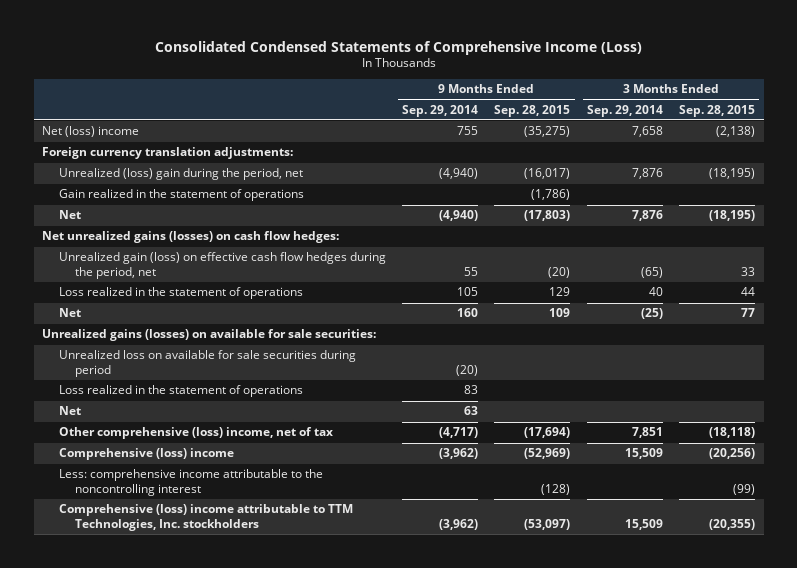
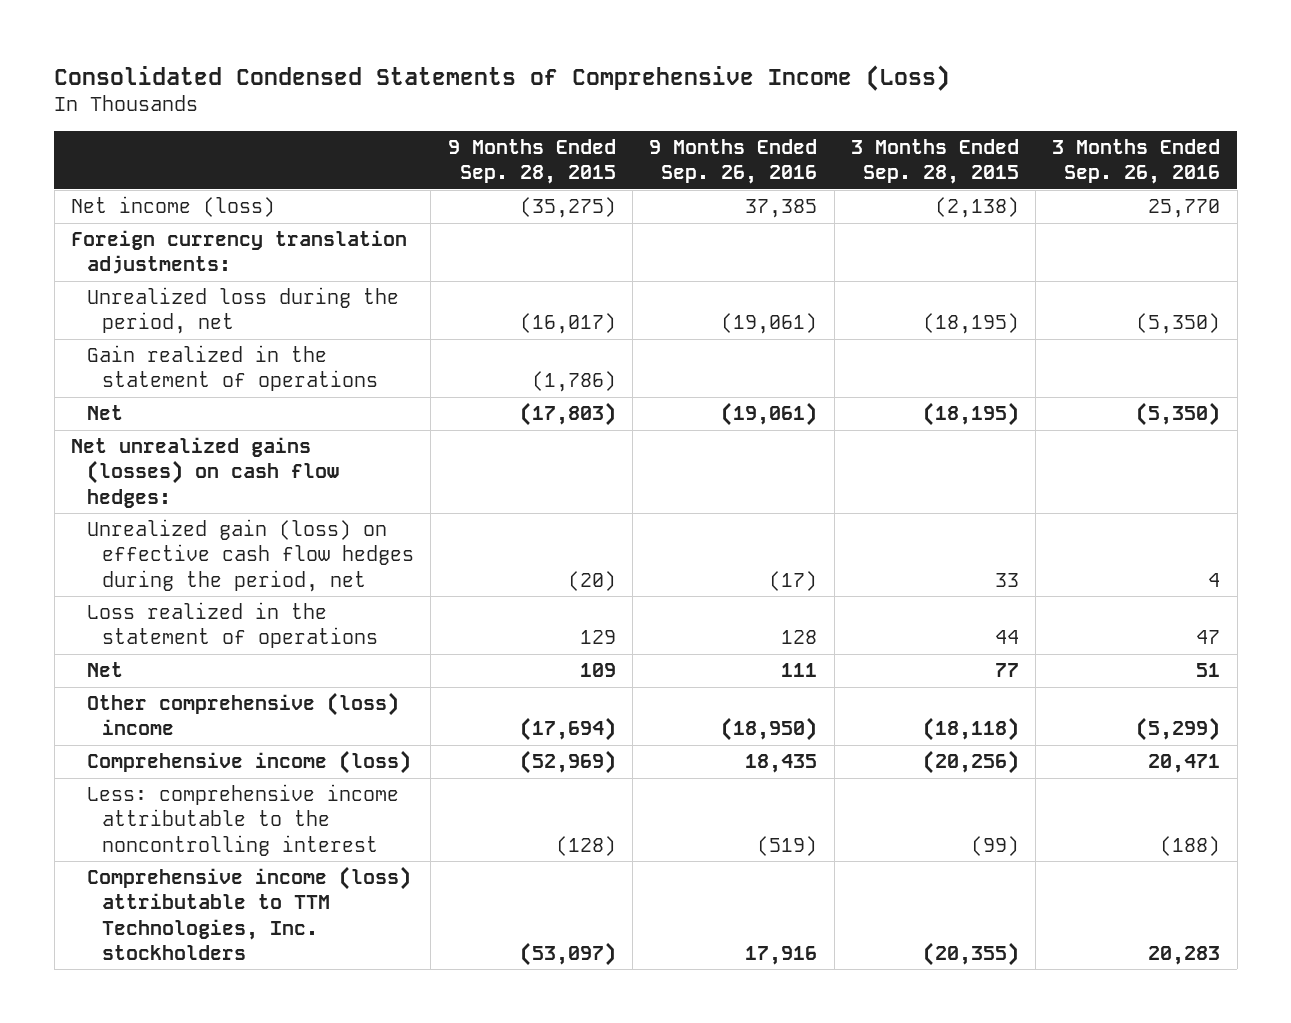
[402,104,479,117] Sep. 29, 2014 -> none
[586,104,663,117] Sep. 29, 2014 -> none
none -> [649,139,818,185] 9 Months Ended Sep. 26, 2016
none -> [1052,139,1221,185] 3 Months Ended Sep. 26, 2016
[41,126,139,138] Net (loss) income -> [70,196,275,218] Net income (loss)
[58,168,303,181] Unrealized (loss) gain during the period, net -> [86,287,399,335] Unrealized loss during the period, net
[41,329,376,342] Unrealized gains (losses) on available for sale securities: -> none
[58,350,356,378] Unrealized loss on available for sale securities during period -> none
[58,385,303,398] Loss realized in the statement of operations -> none
[58,406,81,416] Net -> none
[58,427,333,440] Other comprehensive (loss) income, net of tax -> [86,692,399,736] Other comprehensive (loss) income
[58,448,234,461] Comprehensive (loss) income -> [86,750,411,775] Comprehensive income (loss)
[58,504,353,532] Comprehensive (loss) income attributable to TTM Technologies, Inc. stockholders -> [86,866,411,960] Comprehensive income (loss) attributable to TTM Technologies, Inc. stockholders

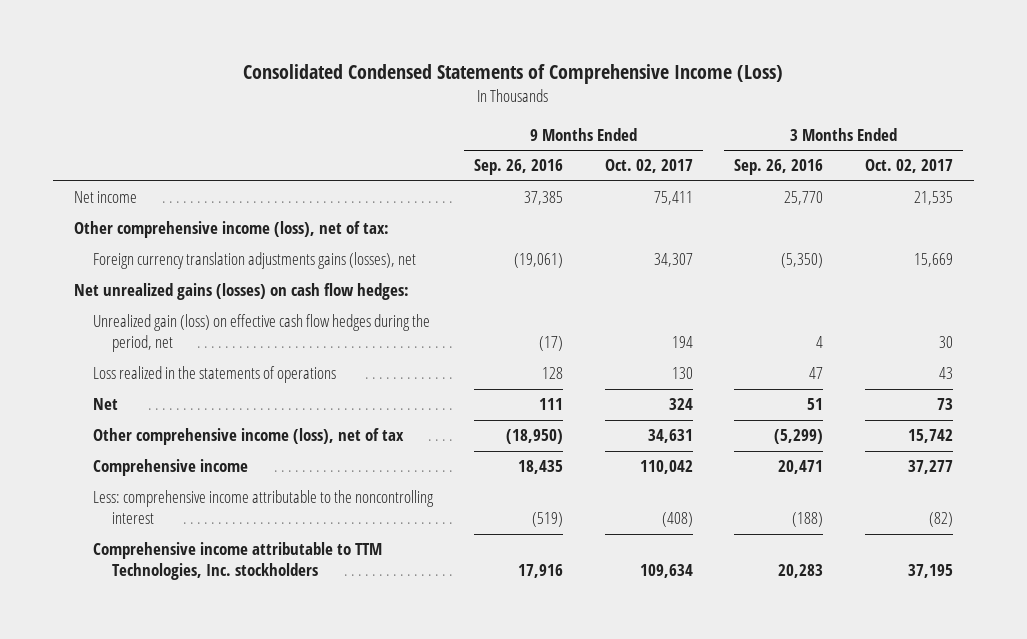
[447,139,616,185] 9 Months Ended Sep. 28, 2015 -> none
[850,139,1019,185] 3 Months Ended Sep. 28, 2015 -> none
none -> [604,159,693,174] Oct. 02, 2017
none -> [864,159,953,174] Oct. 02, 2017
[70,230,407,275] Foreign currency translation adjustments: -> none
[86,287,399,335] Unrealized loss during the period, net -> none
[86,345,379,392] Gain realized in the statement of operations -> none
[70,196,275,218] Net income (loss) -> [73,191,137,204] Net income
none -> [73,221,389,239] Other comprehensive income (loss), net of tax:
[86,405,123,421] Net -> [92,252,416,270] Foreign currency translation adjustments gains (losses), net
[86,602,379,649] Loss realized in the statement of operations -> [92,366,336,384] Loss realized in the statements of operations
[86,692,399,736] Other comprehensive (loss) income -> [92,428,404,446] Other comprehensive income (loss), net of tax
[86,750,411,775] Comprehensive income (loss) -> [92,459,248,477] Comprehensive income
[86,866,411,960] Comprehensive income (loss) attributable to TTM Technologies, Inc. stockholders -> [92,542,382,581] Comprehensive income attributable to TTM Technologies, Inc. stockholders

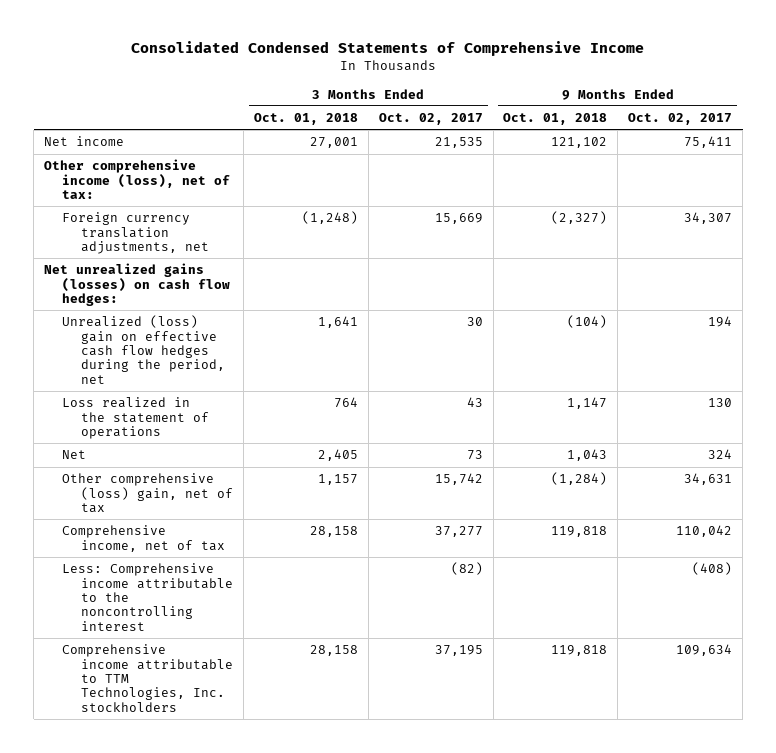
[243,64,784,85] Consolidated Condensed Statements of Comprehensive Income (Loss) -> [131,40,645,56] Consolidated Condensed Statements of Comprehensive Income
[474,159,564,176] Sep. 26, 2016 -> none
[734,159,824,176] Sep. 26, 2016 -> none
none -> [253,113,358,126] Oct. 01, 2018
none -> [503,113,608,126] Oct. 01, 2018
[92,252,416,270] Foreign currency translation adjustments gains (losses), net -> [62,212,210,254] Foreign currency translation adjustments, net
[92,314,430,353] Unrealized gain (loss) on effective cash flow hedges during the period, net -> [62,315,226,384] Unrealized (loss) gain on effective cash flow hedges during the period, net
[92,366,336,384] Loss realized in the statements of operations -> [62,397,210,439] Loss realized in the statement of operations
[92,428,404,446] Other comprehensive income (loss), net of tax -> [62,473,234,513] Other comprehensive (loss) gain, net of tax
[92,459,248,477] Comprehensive income -> [62,525,226,552] Comprehensive income, net of tax
[92,490,434,525] Less: comprehensive income attributable to the noncontrolling interest -> [62,563,234,631] Less: Comprehensive income attributable to the noncontrolling interest

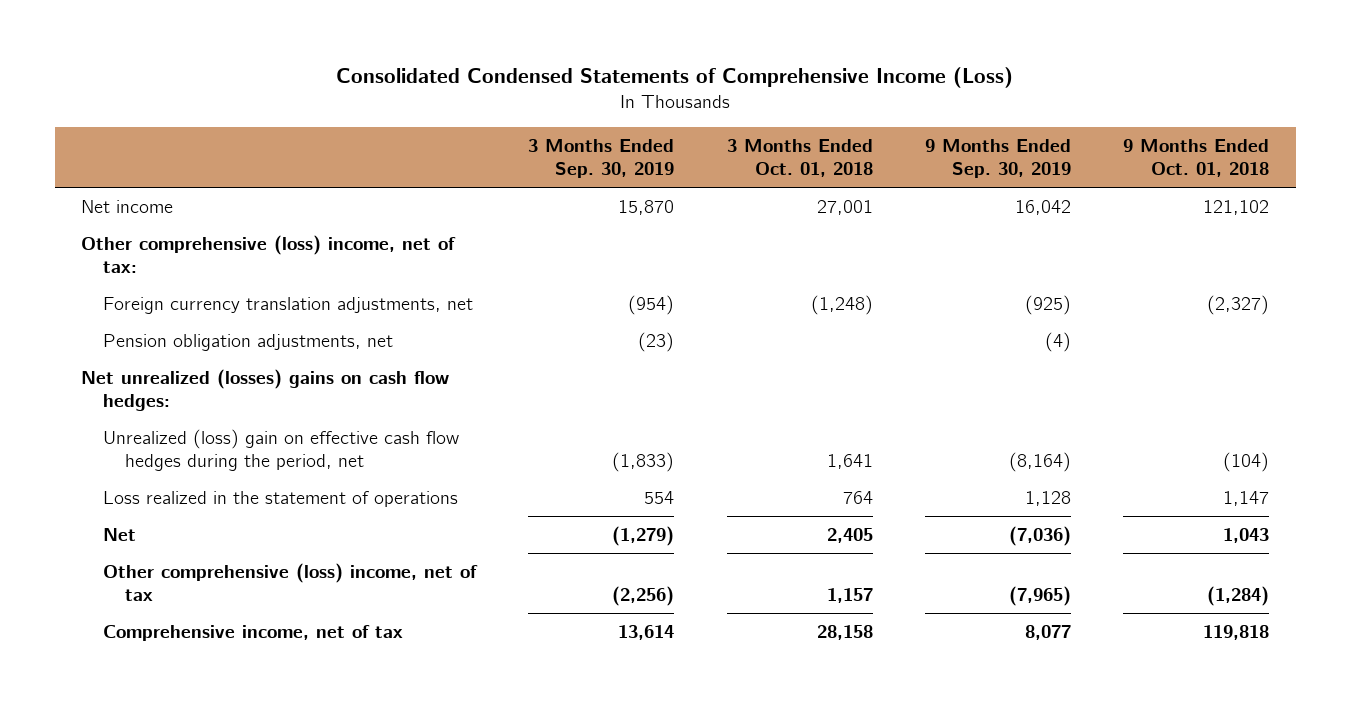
[131,40,645,56] Consolidated Condensed Statements of Comprehensive Income -> [336,67,1014,89] Consolidated Condensed Statements of Comprehensive Income (Loss)
[378,113,483,126] Oct. 02, 2017 -> none
[628,113,733,126] Oct. 02, 2017 -> none
none -> [528,138,675,178] 3 Months Ended Sep. 30, 2019
none -> [925,138,1072,178] 9 Months Ended Sep. 30, 2019
[43,159,231,199] Other comprehensive income (loss), net of tax: -> [81,234,457,274] Other comprehensive (loss) income, net of tax:
none -> [102,333,393,351] Pension obligation adjustments, net
[43,263,231,306] Net unrealized gains (losses) on cash flow hedges: -> [81,368,450,412] Net unrealized (losses) gains on cash flow hedges:
[62,473,234,513] Other comprehensive (loss) gain, net of tax -> [102,562,478,602] Other comprehensive (loss) income, net of tax
[62,563,234,631] Less: Comprehensive income attributable to the noncontrolling interest -> none
[62,644,234,712] Comprehensive income attributable to TTM Technologies, Inc. stockholders -> none

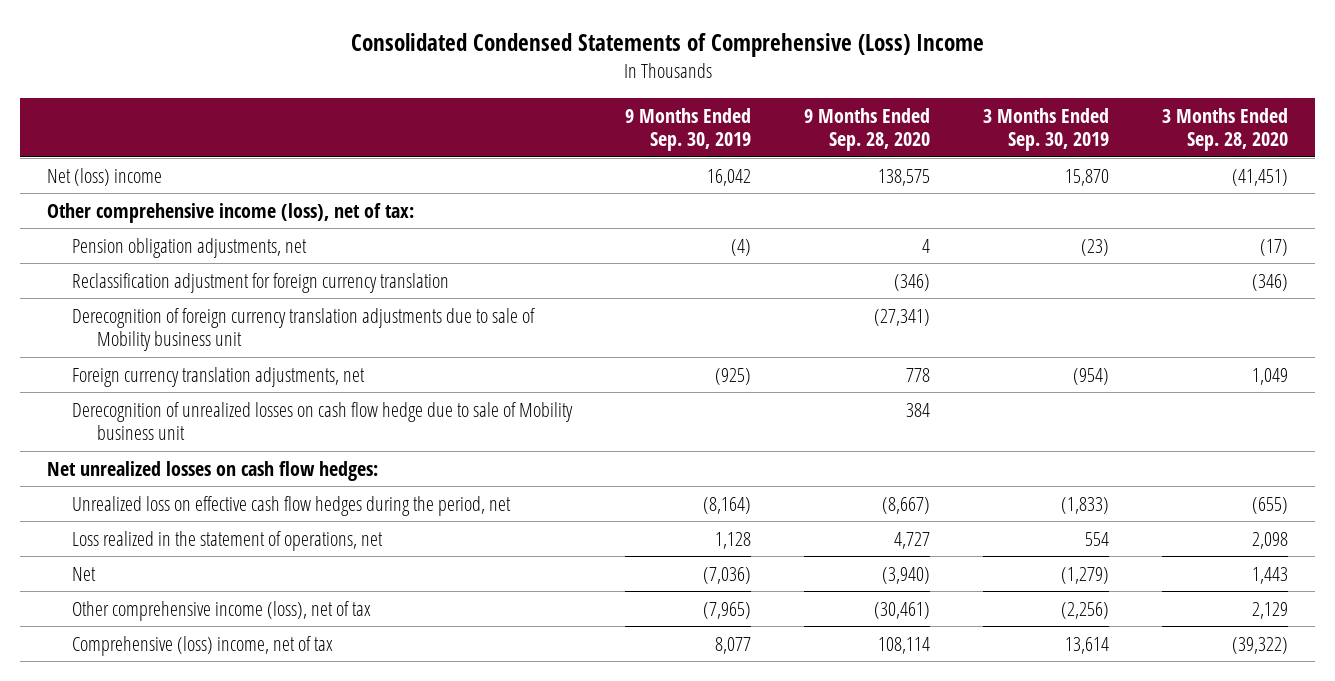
[336,67,1014,89] Consolidated Condensed Statements of Comprehensive Income (Loss) -> [350,33,984,58] Consolidated Condensed Statements of Comprehensive (Loss) Income
[726,138,873,177] 3 Months Ended Oct. 01, 2018 -> none
[1123,138,1270,177] 9 Months Ended Oct. 01, 2018 -> none
none -> [804,107,931,152] 9 Months Ended Sep. 28, 2020
none -> [1162,107,1289,152] 3 Months Ended Sep. 28, 2020
[81,199,174,213] Net income -> [46,167,162,186] Net (loss) income
[81,234,457,274] Other comprehensive (loss) income, net of tax: -> [46,202,414,223] Other comprehensive income (loss), net of tax:
none -> [71,272,449,293] Reclassification adjustment for foreign currency translation
none -> [71,307,535,352] Derecognition of foreign currency translation adjustments due to sale of Mobility business unit
[102,296,473,314] Foreign currency translation adjustments, net -> [71,366,365,387] Foreign currency translation adjustments, net
none -> [71,401,573,441] Derecognition of unrealized losses on cash flow hedge due to sale of Mobility business unit
[81,368,450,412] Net unrealized (losses) gains on cash flow hedges: -> [46,460,378,481] Net unrealized losses on cash flow hedges:
[102,428,459,472] Unrealized (loss) gain on effective cash flow hedges during the period, net -> [71,495,511,516] Unrealized loss on effective cash flow hedges during the period, net
[102,490,458,507] Loss realized in the statement of operations -> [71,530,383,551] Loss realized in the statement of operations, net
[102,562,478,602] Other comprehensive (loss) income, net of tax -> [71,600,371,621] Other comprehensive income (loss), net of tax
[102,624,403,641] Comprehensive income, net of tax -> [71,635,333,656] Comprehensive (loss) income, net of tax

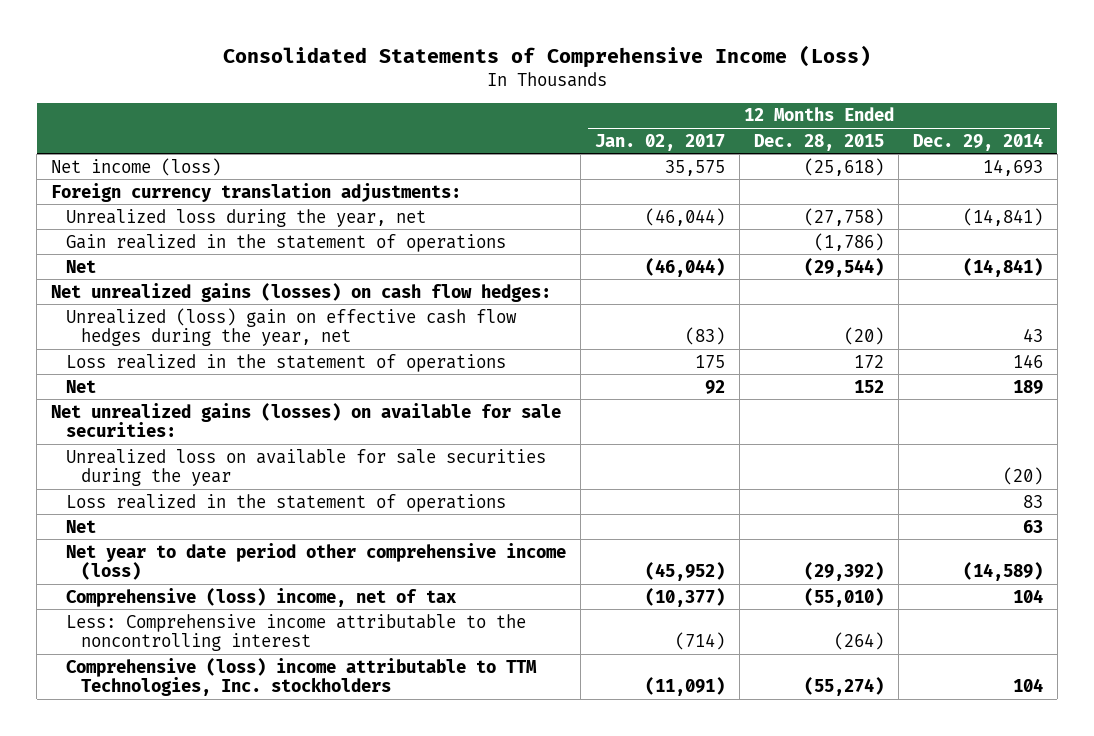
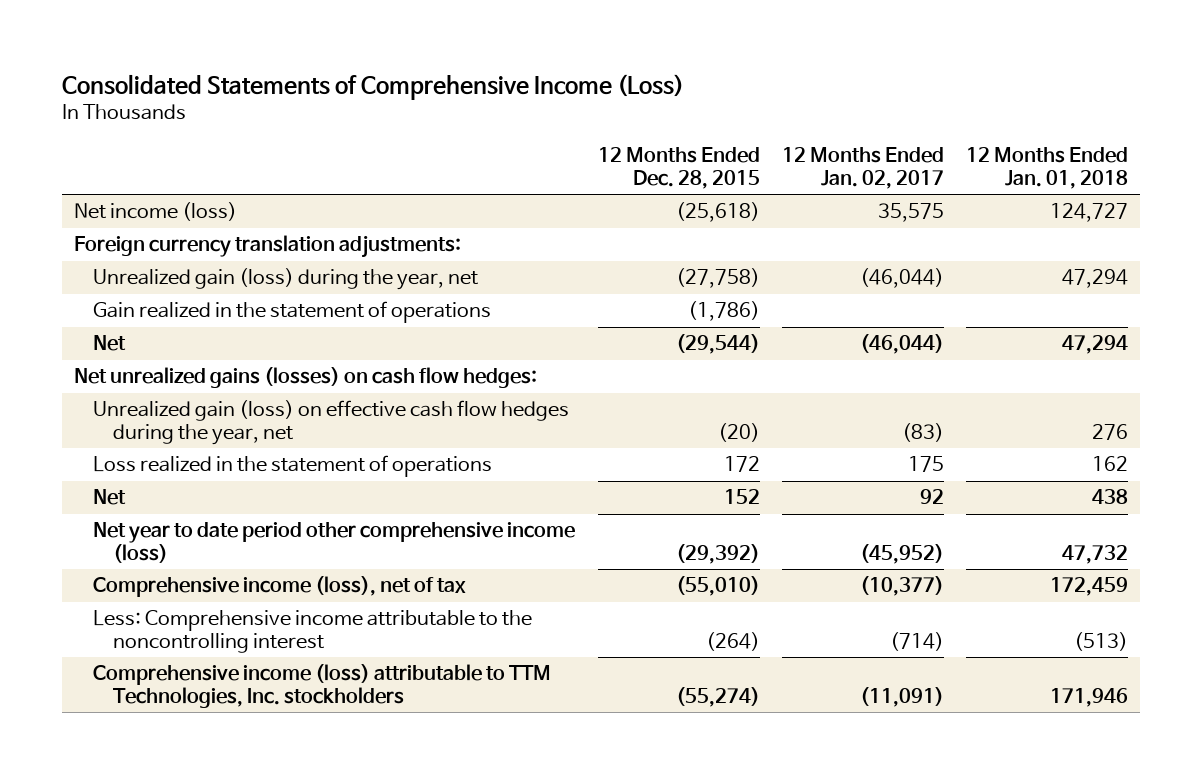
[913,132,1044,151] Dec. 29, 2014 -> none
none -> [966,146,1129,189] 12 Months Ended Jan. 01, 2018
[66,208,427,227] Unrealized loss during the year, net -> [93,268,479,291] Unrealized gain (loss) during the year, net
[66,307,518,347] Unrealized (loss) gain on effective cash flow hedges during the year, net -> [93,400,570,446] Unrealized gain (loss) on effective cash flow hedges during the year, net
[51,402,562,438] Net unrealized gains (losses) on available for sale securities: -> none
[66,448,547,487] Unrealized loss on available for sale securities during the year -> none
[66,493,507,512] Loss realized in the statement of operations -> none
[66,519,97,533] Net -> none
[66,587,458,607] Comprehensive (loss) income, net of tax -> [93,576,467,598] Comprehensive income (loss), net of tax
[66,657,538,697] Comprehensive (loss) income attributable to TTM Technologies, Inc. stockholders -> [93,664,552,709] Comprehensive income (loss) attributable to TTM Technologies, Inc. stockholders

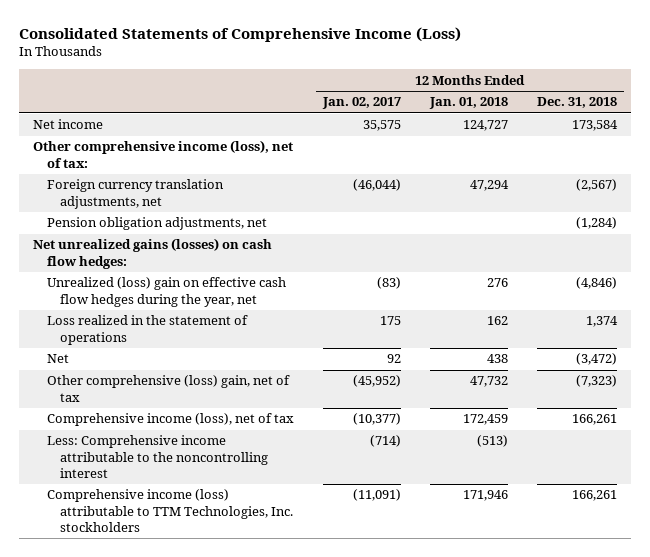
[597,146,760,189] 12 Months Ended Dec. 28, 2015 -> none
none -> [536,97,617,109] Dec. 31, 2018
[73,235,461,259] Foreign currency translation adjustments: -> none
[93,268,479,291] Unrealized gain (loss) during the year, net -> none
[93,301,492,324] Gain realized in the statement of operations -> none
[73,202,237,222] Net income (loss) -> [33,119,104,130] Net income
none -> [33,140,294,168] Other comprehensive income (loss), net of tax:
[93,335,127,352] Net -> [46,179,224,209] Foreign currency translation adjustments, net
none -> [46,217,267,231] Pension obligation adjustments, net
[93,400,570,446] Unrealized gain (loss) on effective cash flow hedges during the year, net -> [46,277,286,307] Unrealized (loss) gain on effective cash flow hedges during the year, net
[93,522,576,564] Net year to date period other comprehensive income (loss) -> [46,375,290,402] Other comprehensive (loss) gain, net of tax

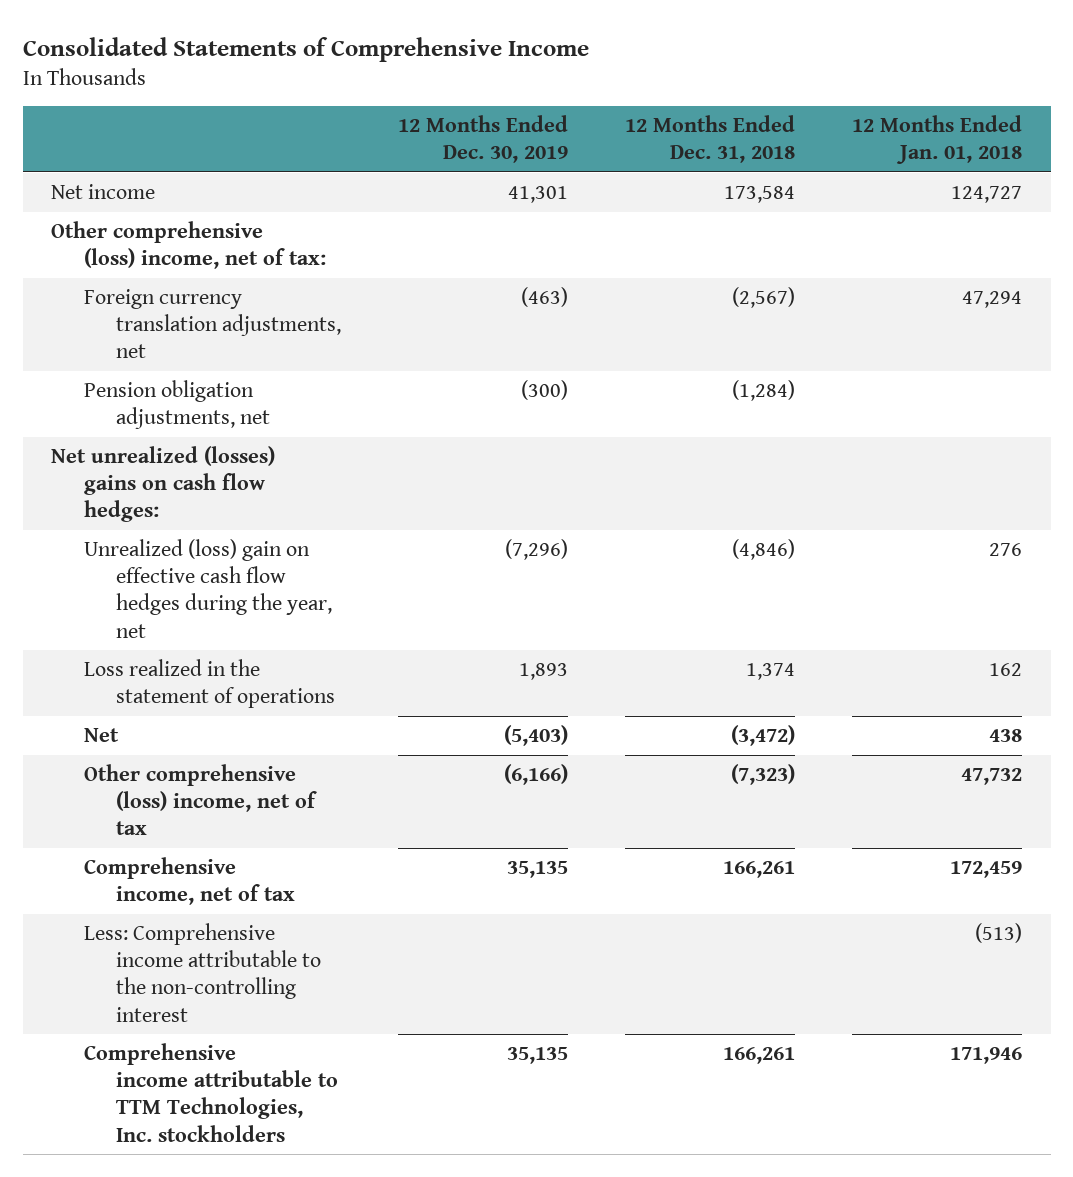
[18,26,461,42] Consolidated Statements of Comprehensive Income (Loss) -> [22,36,589,62] Consolidated Statements of Comprehensive Income
[321,97,401,110] Jan. 02, 2017 -> none
none -> [397,114,568,163] 12 Months Ended Dec. 30, 2019
[33,140,294,168] Other comprehensive income (loss), net of tax: -> [51,220,326,270] Other comprehensive (loss) income, net of tax:
[33,238,273,269] Net unrealized gains (losses) on cash flow hedges: -> [51,445,276,523] Net unrealized (losses) gains on cash flow hedges:
[46,375,290,402] Other comprehensive (loss) gain, net of tax -> [83,763,317,836] Other comprehensive (loss) income, net of tax
[46,413,294,427] Comprehensive income (loss), net of tax -> [83,856,295,906] Comprehensive income, net of tax
[46,435,269,478] Less: Comprehensive income attributable to the noncontrolling interest -> [83,922,321,1022] Less: Comprehensive income attributable to the non-controlling interest
[46,489,294,532] Comprehensive income (loss) attributable to TTM Technologies, Inc. stockholders -> [83,1042,338,1142] Comprehensive income attributable to TTM Technologies, Inc. stockholders

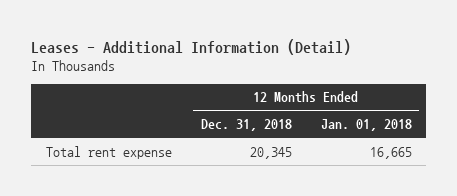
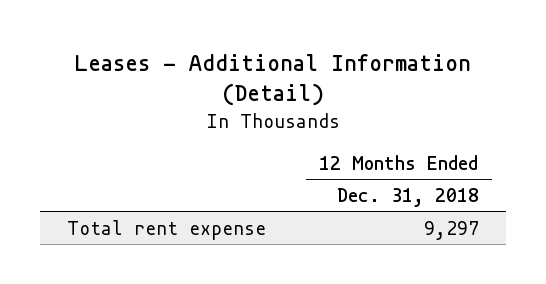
[320,119,412,132] Jan. 01, 2018 -> none
[249,146,292,159] 20,345 -> [423,220,479,240] 9,297

